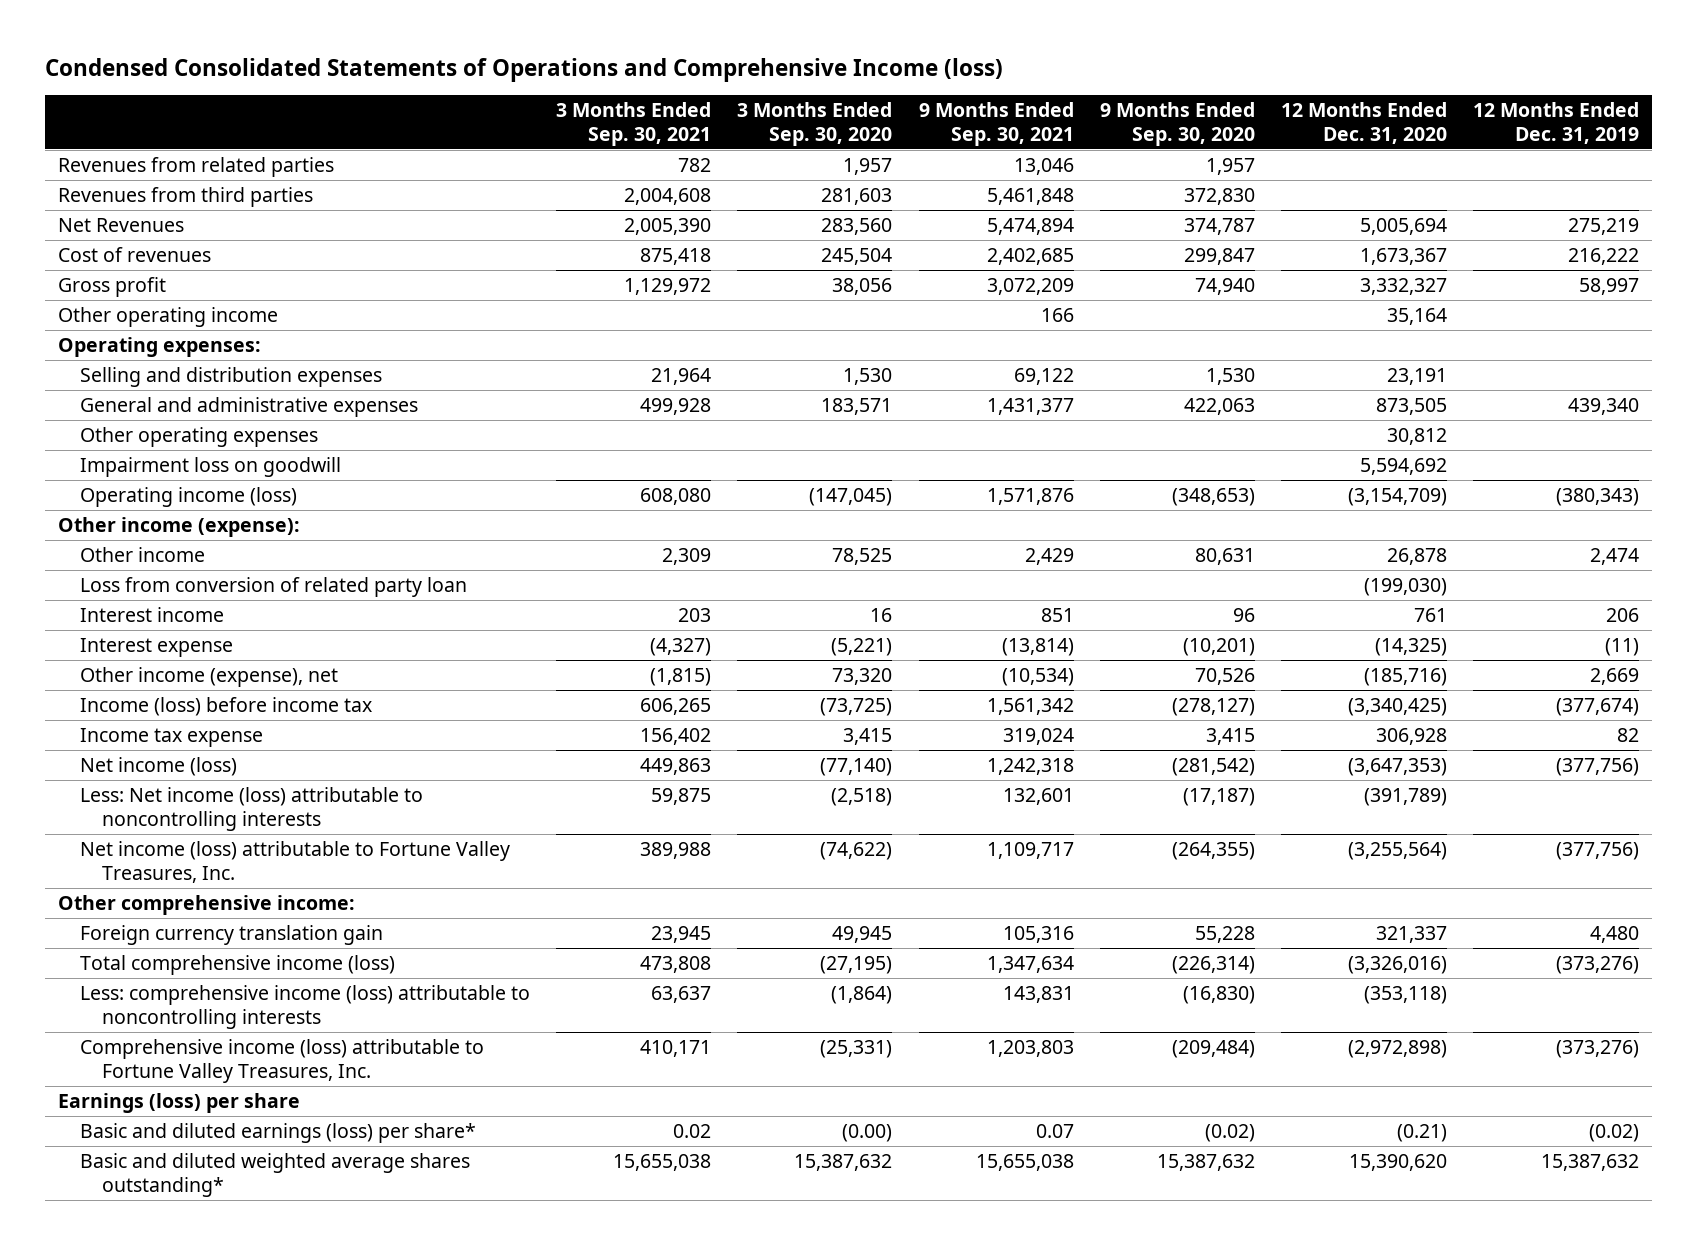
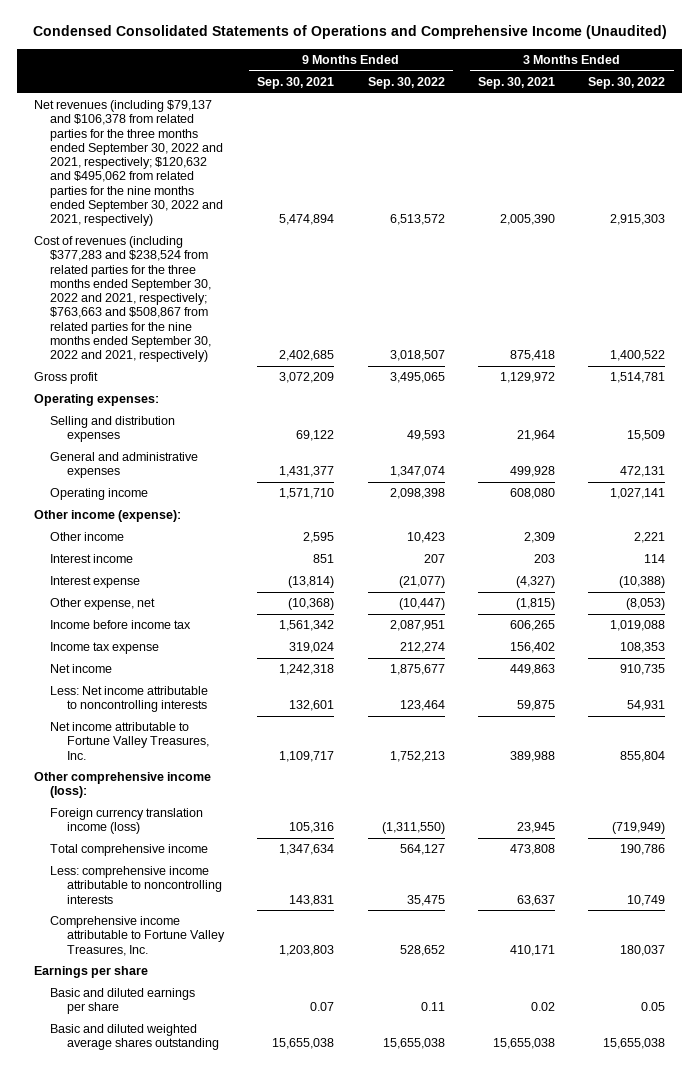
[45,57,1004,82] Condensed Consolidated Statements of Operations and Comprehensive Income (loss) -> [32,25,667,40] Condensed Consolidated Statements of Operations and Comprehensive Income (Unaudited)
[737,102,893,147] 3 Months Ended Sep. 30, 2020 -> none
[1099,102,1255,147] 9 Months Ended Sep. 30, 2020 -> none
[1280,102,1447,145] 12 Months Ended Dec. 31, 2020 -> none
[1473,102,1640,145] 12 Months Ended Dec. 31, 2019 -> none
none -> [367,76,445,89] Sep. 30, 2022
none -> [588,76,666,89] Sep. 30, 2022
[58,157,335,178] Revenues from related parties -> none
[58,187,314,208] Revenues from third parties -> none
[58,218,185,233] Net Revenues -> [33,100,224,227] Net revenues (including $79,137 and $106,378 from related parties for the three months ended September 30, 2022 and 2021, respectively; $120,632 and $495,062 from related parties for the nine months ended September 30, 2022 and 2021, respectively)
[58,247,212,263] Cost of revenues -> [33,236,212,363] Cost of revenues (including $377,283 and $238,524 from related parties for the three months ended September 30, 2022 and 2021, respectively; $763,663 and $508,867 from related parties for the nine months ended September 30, 2022 and 2021, respectively)
[58,307,279,328] Other operating income -> none
[79,427,318,448] Other operating expenses -> none
[79,457,341,478] Impairment loss on goodwill -> none
[79,487,297,508] Operating income (loss) -> [50,488,149,501] Operating income
[986,488,1074,506] 1,571,876 -> [279,488,335,500] 1,571,710
[79,577,467,598] Loss from conversion of related party loan -> none
[1024,548,1074,566] 2,429 -> [303,532,335,544] 2,595
[79,667,338,688] Other income (expense), net -> [50,598,156,611] Other expense, net
[1001,668,1074,687] (10,534) -> [288,598,335,611] (10,368)
[79,697,372,717] Income (loss) before income tax -> [50,620,192,630] Income before income tax
[79,757,237,777] Net income (loss) -> [50,664,113,674] Net income
[79,787,423,831] Less: Net income (loss) attributable to noncontrolling interests -> [50,686,209,713] Less: Net income attributable to noncontrolling interests
[79,841,510,883] Net income (loss) attributable to Fortune Valley Treasures, Inc. -> [50,722,209,760] Net income attributable to Fortune Valley Treasures, Inc.
[58,895,356,916] Other comprehensive income: -> [33,772,211,799] Other comprehensive income (loss):
[79,925,383,946] Foreign currency translation gain -> [50,808,204,835] Foreign currency translation income (loss)
[79,955,395,976] Total comprehensive income (loss) -> [50,844,209,857] Total comprehensive income
[79,985,530,1029] Less: comprehensive income (loss) attributable to noncontrolling interests -> [50,866,222,904] Less: comprehensive income attributable to noncontrolling interests
[79,1039,484,1083] Comprehensive income (loss) attributable to Fortune Valley Treasures, Inc. -> [50,916,225,956] Comprehensive income attributable to Fortune Valley Treasures, Inc.
[58,1093,301,1114] Earnings (loss) per share -> [33,966,148,979] Earnings per share
[79,1123,476,1144] Basic and diluted earnings (loss) per share* -> [50,988,196,1015] Basic and diluted earnings per share
[79,1153,470,1197] Basic and diluted weighted average shares outstanding* -> [50,1024,219,1051] Basic and diluted weighted average shares outstanding

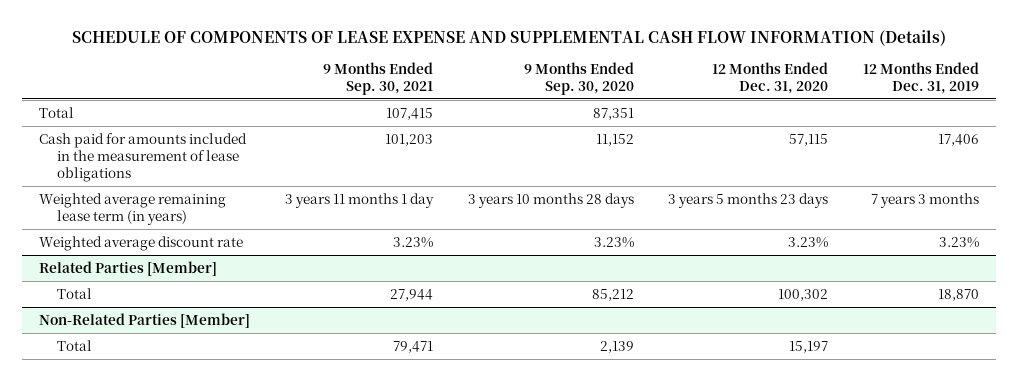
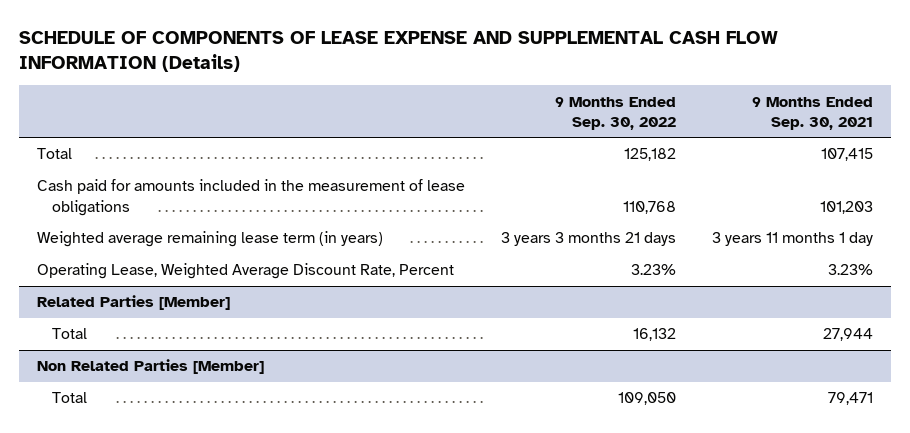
[523,61,634,95] 9 Months Ended Sep. 30, 2020 -> none
[712,61,829,94] 12 Months Ended Dec. 31, 2020 -> none
[862,61,979,94] 12 Months Ended Dec. 31, 2019 -> none
none -> [554,96,676,131] 9 Months Ended Sep. 30, 2022
[39,235,244,251] Weighted average discount rate -> [36,263,454,280] Operating Lease, Weighted Average Discount Rate, Percent
[39,312,251,328] Non-Related Parties [Member] -> [36,359,264,375] Non Related Parties [Member]

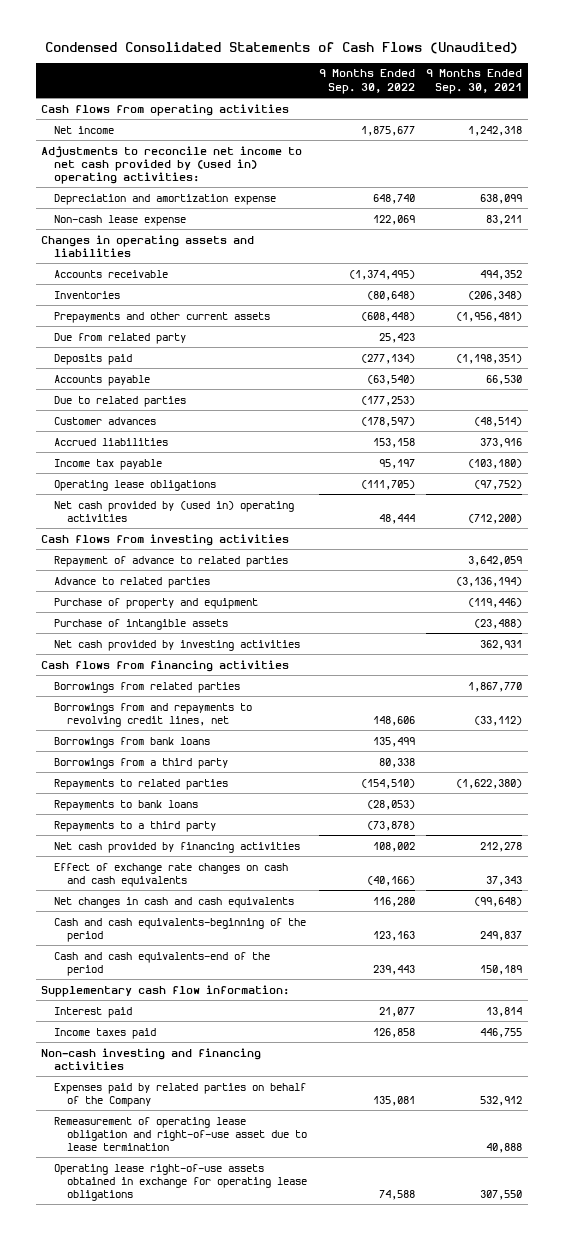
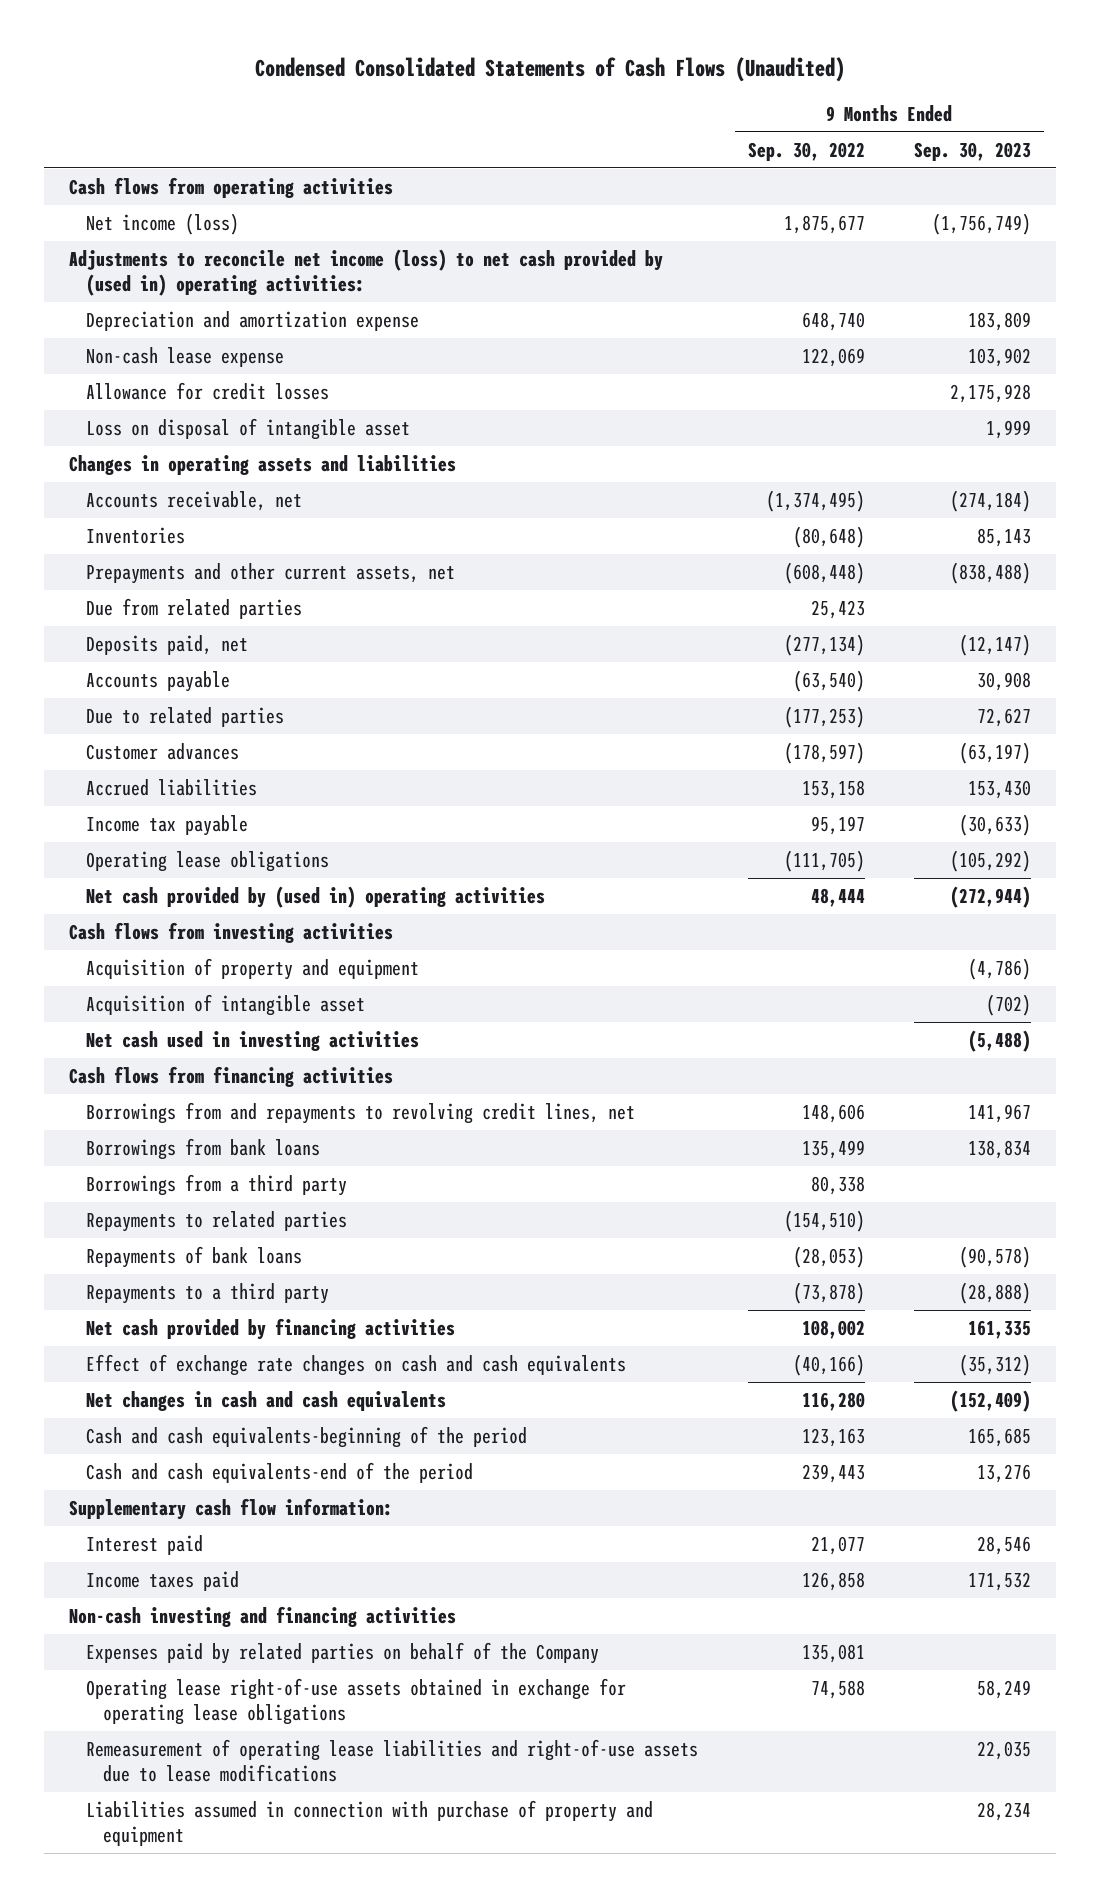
[426,69,523,94] 9 Months Ended Sep. 30, 2021 -> none
none -> [914,141,1032,161] Sep. 30, 2023
[54,125,115,134] Net income -> [86,213,240,236] Net income (loss)
[41,145,303,184] Adjustments to reconcile net income to net cash provided by (used in) operating activities: -> [69,249,664,296] Adjustments to reconcile net income (loss) to net cash provided by (used in) operating activities:
none -> [86,382,330,401] Allowance for credit losses
none -> [86,418,411,441] Loss on disposal of intangible asset
[54,269,169,278] Accounts receivable -> [86,491,303,512] Accounts receivable, net
[54,311,271,323] Prepayments and other current assets -> [86,563,456,585] Prepayments and other current assets, net
[54,332,187,344] Due from related party -> [86,598,303,620] Due from related parties
[54,353,133,365] Deposits paid -> [86,635,249,656] Deposits paid, net
[54,555,289,567] Repayment of advance to related parties -> none
[54,576,211,588] Advance to related parties -> none
[54,597,259,609] Purchase of property and equipment -> [86,958,420,981] Acquisition of property and equipment
[54,618,229,630] Purchase of intangible assets -> [86,994,366,1017] Acquisition of intangible asset
[54,639,301,651] Net cash provided by investing activities -> [86,1031,420,1052] Net cash used in investing activities
[54,681,241,693] Borrowings from related parties -> none
[54,799,199,811] Repayments to bank loans -> [86,1246,303,1269] Repayments of bank loans
[54,1116,308,1151] Remeasurement of operating lease obligation and right-of-use asset due to lease termination -> none
none -> [86,1739,699,1782] Remeasurement of operating lease liabilities and right-of-use assets due to lease modifications
none -> [86,1800,654,1846] Liabilities assumed in connection with purchase of property and equipment

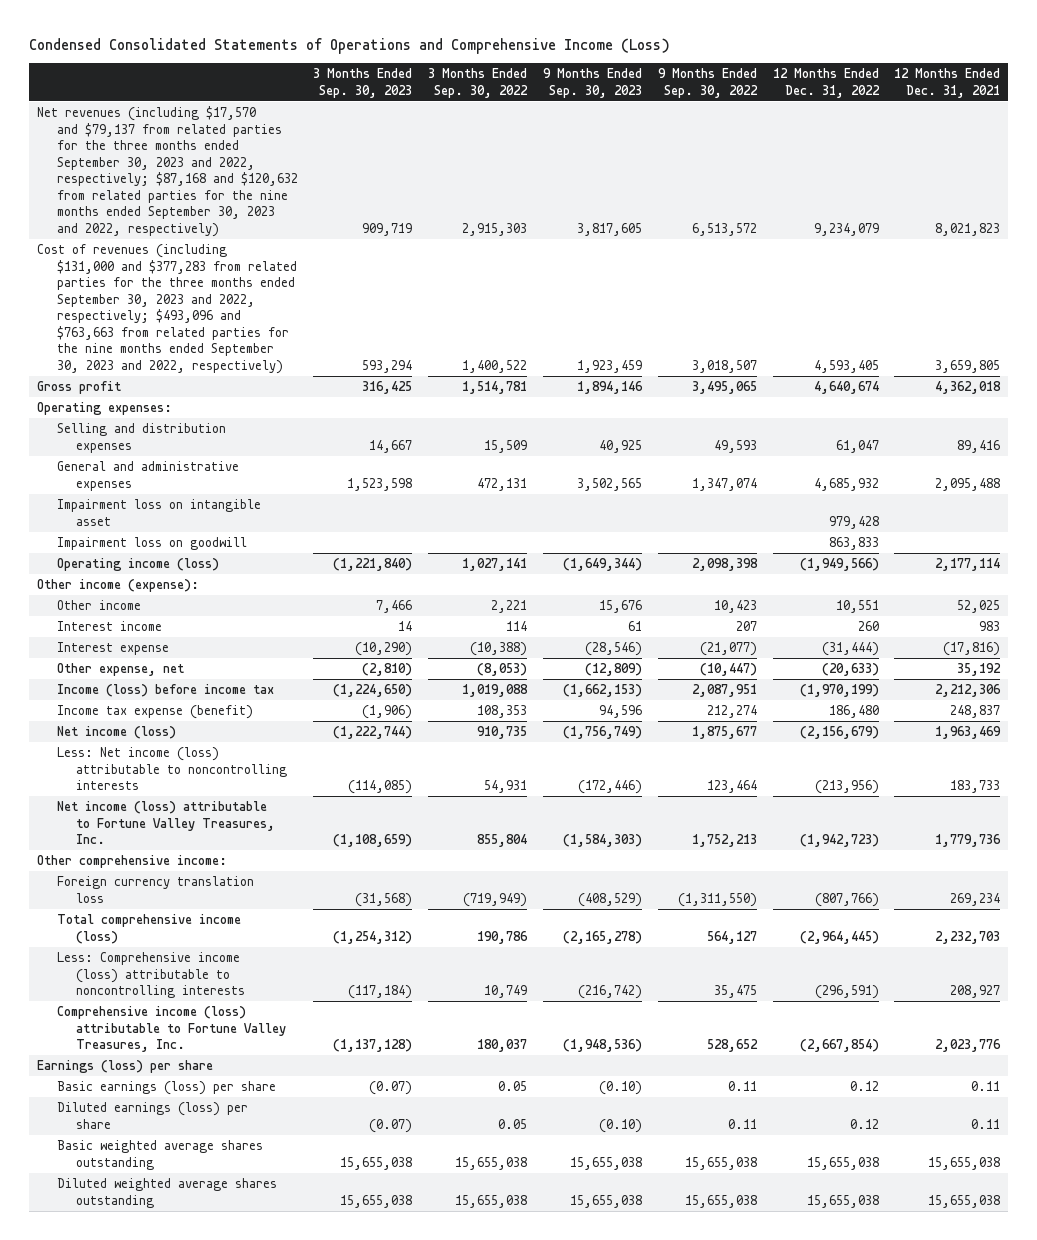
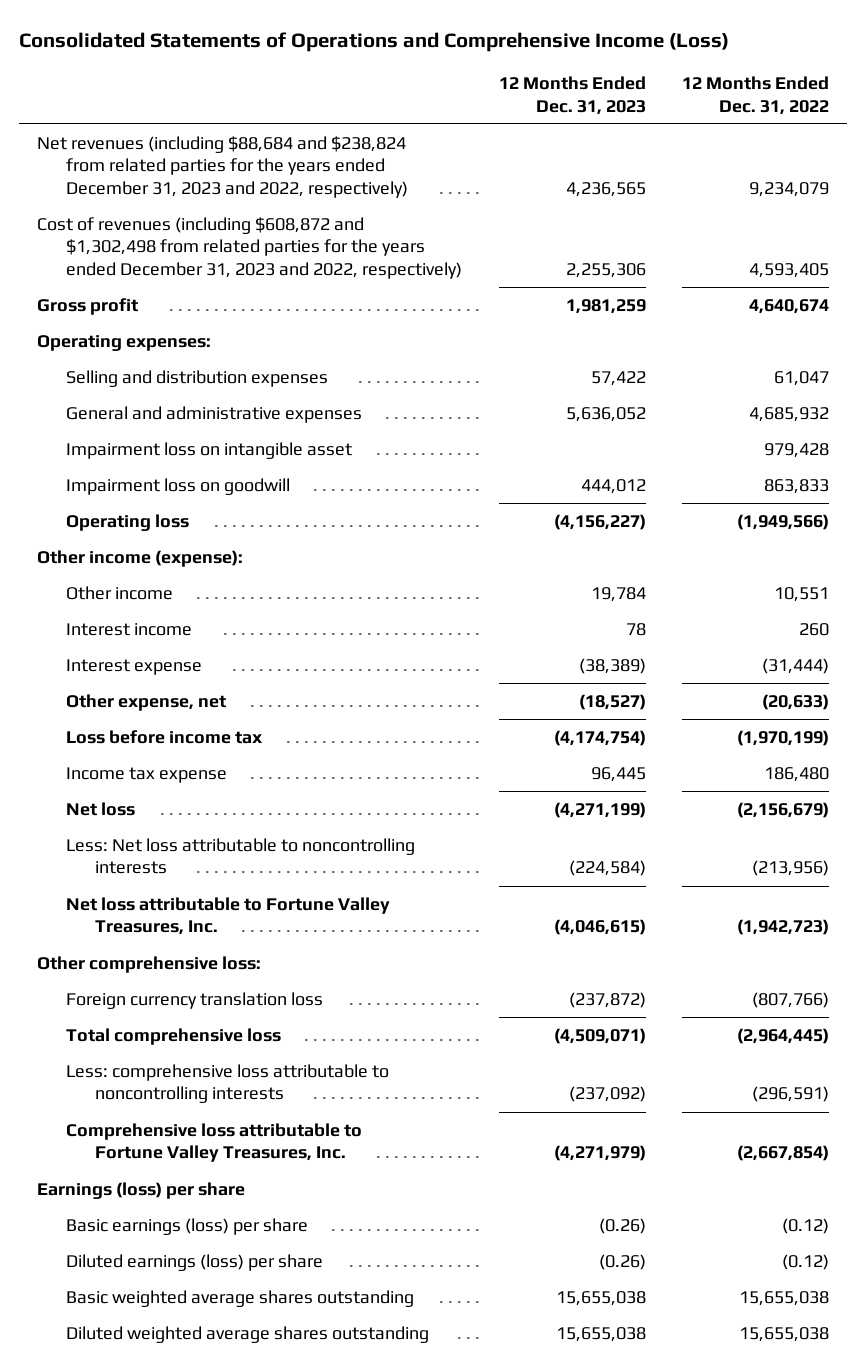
[29,37,671,54] Condensed Consolidated Statements of Operations and Comprehensive Income (Loss) -> [19,32,730,53] Consolidated Statements of Operations and Comprehensive Income (Loss)
[313,68,413,98] 3 Months Ended Sep. 30, 2023 -> none
[428,68,529,98] 3 Months Ended Sep. 30, 2022 -> none
[543,68,643,98] 9 Months Ended Sep. 30, 2023 -> none
[657,68,758,98] 9 Months Ended Sep. 30, 2022 -> none
[894,68,1001,98] 12 Months Ended Dec. 31, 2021 -> none
none -> [498,75,646,115] 12 Months Ended Dec. 31, 2023
[36,106,298,237] Net revenues (including $17,570 and $79,137 from related parties for the three months ended September 30, 2023 and 2022, respectively; $87,168 and $120,632 from related parties for the nine months ended September 30, 2023 and 2022, respectively) -> [37,135,409,198] Net revenues (including $88,684 and $238,824 from related parties for the years ended December 31, 2023 and 2022, respectively)
[36,244,297,374] Cost of revenues (including $131,000 and $377,283 from related parties for the three months ended September 30, 2023 and 2022, respectively; $493,096 and $763,663 from related parties for the nine months ended September 30, 2023 and 2022, respectively) -> [37,216,463,279] Cost of revenues (including $608,872 and $1,302,498 from related parties for the years ended December 31, 2023 and 2022, respectively)
[56,558,219,572] Operating income (loss) -> [66,513,190,531] Operating loss
[56,684,274,698] Income (loss) before income tax -> [66,729,264,744] Loss before income tax
[56,705,253,720] Income tax expense (benefit) -> [66,766,228,783] Income tax expense
[56,726,176,740] Net income (loss) -> [66,801,136,816] Net loss
[56,747,288,791] Less: Net income (loss) attributable to noncontrolling interests -> [66,837,416,875] Less: Net loss attributable to noncontrolling interests
[56,801,276,845] Net income (loss) attributable to Fortune Valley Treasures, Inc. -> [66,896,391,936] Net loss attributable to Fortune Valley Treasures, Inc.
[36,855,227,869] Other comprehensive income: -> [37,955,262,973] Other comprehensive loss:
[56,914,241,944] Total comprehensive income (loss) -> [66,1027,282,1045] Total comprehensive loss
[56,952,246,999] Less: Comprehensive income (loss) attributable to noncontrolling interests -> [66,1063,390,1104] Less: comprehensive loss attributable to noncontrolling interests
[56,1006,287,1053] Comprehensive income (loss) attributable to Fortune Valley Treasures, Inc. -> [66,1122,363,1163] Comprehensive loss attributable to Fortune Valley Treasures, Inc.
[849,1081,879,1092] 0.12 -> [781,1217,829,1234] (0.12)
[849,1118,879,1129] 0.12 -> [781,1253,829,1270] (0.12)

